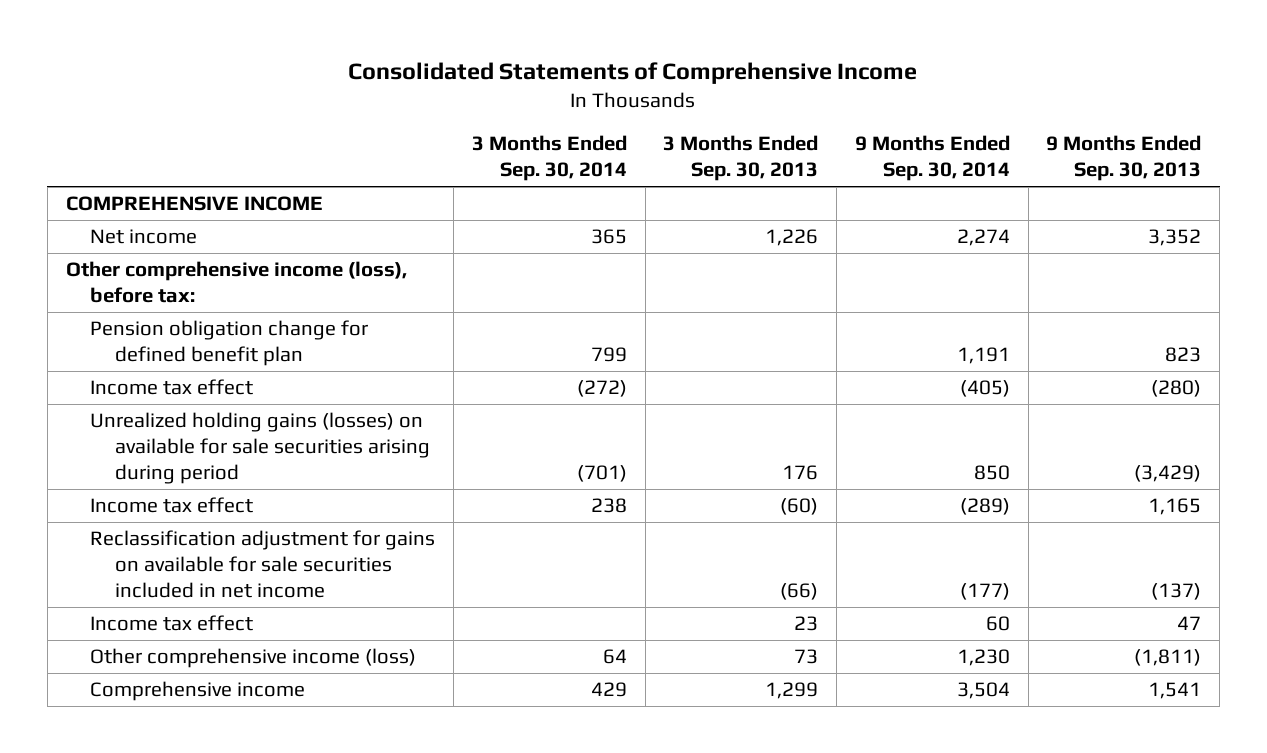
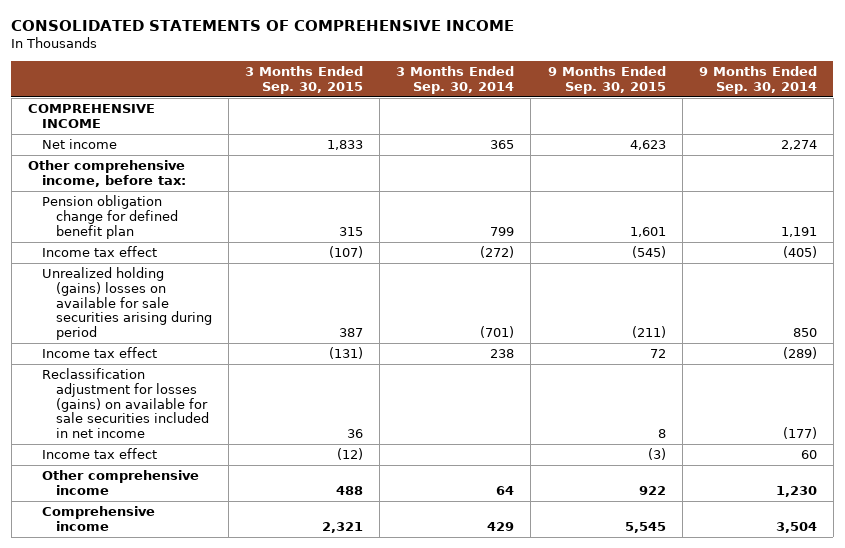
[348,62,918,85] Consolidated Statements of Comprehensive Income -> [11,20,515,32] CONSOLIDATED STATEMENTS OF COMPREHENSIVE INCOME
[663,135,819,182] 3 Months Ended Sep. 30, 2013 -> none
[1046,135,1202,182] 9 Months Ended Sep. 30, 2013 -> none
none -> [245,66,364,94] 3 Months Ended Sep. 30, 2015
none -> [547,66,666,94] 9 Months Ended Sep. 30, 2015
[65,261,407,304] Other comprehensive income (loss), before tax: -> [27,160,186,187] Other comprehensive income, before tax:
[90,412,431,485] Unrealized holding gains (losses) on available for sale securities arising during period -> [41,267,212,340] Unrealized holding (gains) losses on available for sale securities arising during period
[90,530,436,599] Reclassification adjustment for gains on available for sale securities included in net income -> [41,368,209,438] Reclassification adjustment for losses (gains) on available for sale securities included in net income
[90,648,417,669] Other comprehensive income (loss) -> [41,470,199,495] Other comprehensive income

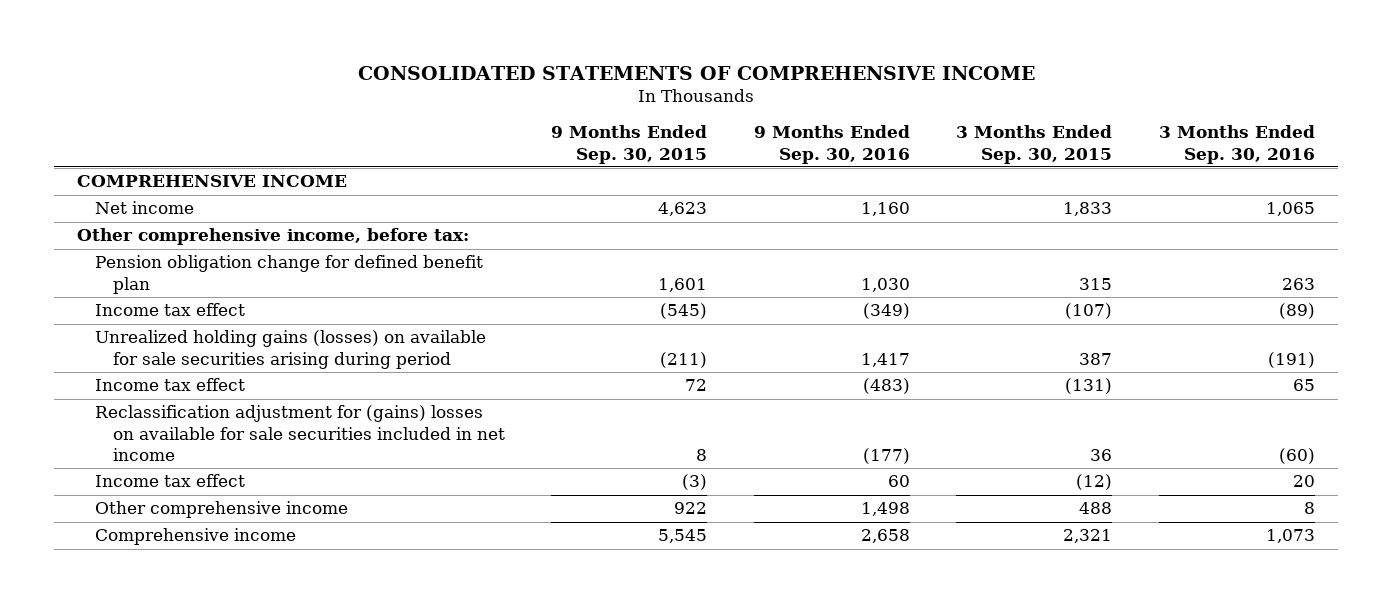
[396,66,515,94] 3 Months Ended Sep. 30, 2014 -> none
[698,66,817,94] 9 Months Ended Sep. 30, 2014 -> none
none -> [753,125,910,164] 9 Months Ended Sep. 30, 2016
none -> [1158,125,1315,164] 3 Months Ended Sep. 30, 2016
[41,267,212,340] Unrealized holding (gains) losses on available for sale securities arising during period -> [94,330,486,369] Unrealized holding gains (losses) on available for sale securities arising during period
[41,368,209,438] Reclassification adjustment for losses (gains) on available for sale securities included in net income -> [94,405,505,462] Reclassification adjustment for (gains) losses on available for sale securities included in net income

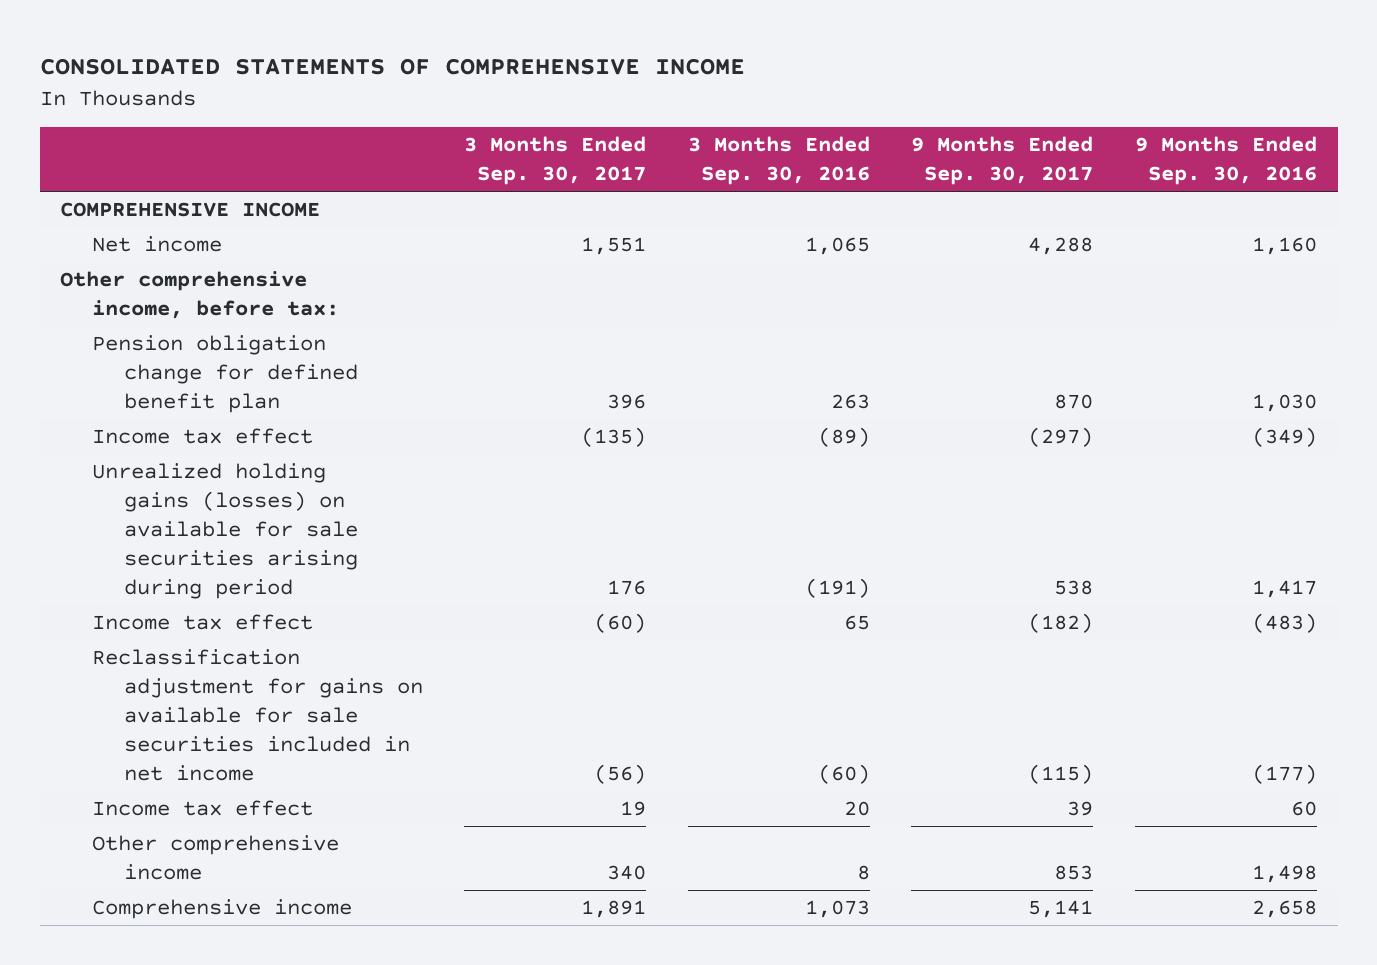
[551,125,708,164] 9 Months Ended Sep. 30, 2015 -> none
[956,125,1113,164] 3 Months Ended Sep. 30, 2015 -> none
none -> [464,136,647,186] 3 Months Ended Sep. 30, 2017
none -> [911,136,1094,186] 9 Months Ended Sep. 30, 2017
[94,405,505,462] Reclassification adjustment for (gains) losses on available for sale securities included in net income -> [92,649,423,781] Reclassification adjustment for gains on available for sale securities included in net income

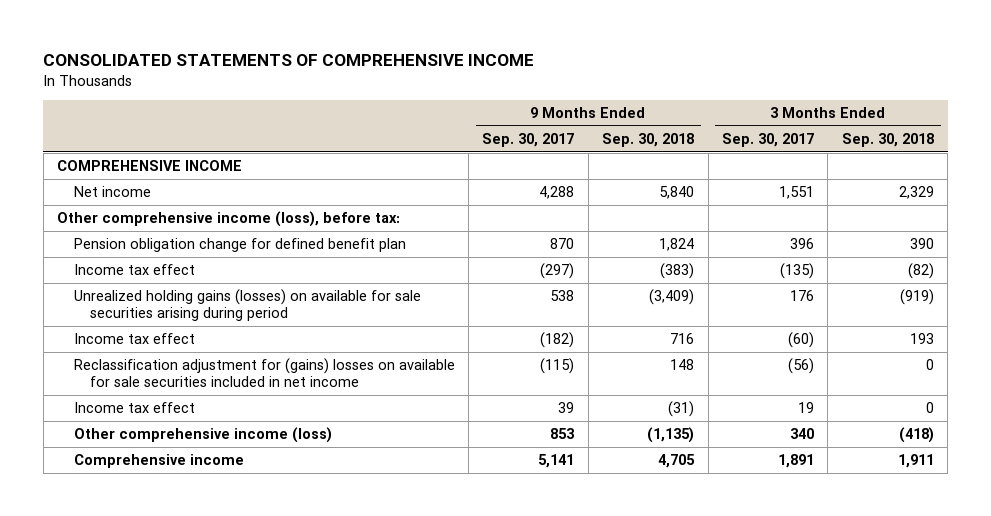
[687,136,870,186] 3 Months Ended Sep. 30, 2016 -> none
[1134,136,1317,186] 9 Months Ended Sep. 30, 2016 -> none
none -> [602,132,695,147] Sep. 30, 2018
none -> [841,132,934,147] Sep. 30, 2018
[60,271,340,320] Other comprehensive income, before tax: -> [57,211,401,228] Other comprehensive income (loss), before tax:
[92,649,423,781] Reclassification adjustment for gains on available for sale securities included in net income -> [73,358,455,388] Reclassification adjustment for (gains) losses on available for sale securities included in net income
[92,835,340,881] Other comprehensive income -> [73,427,332,444] Other comprehensive income (loss)

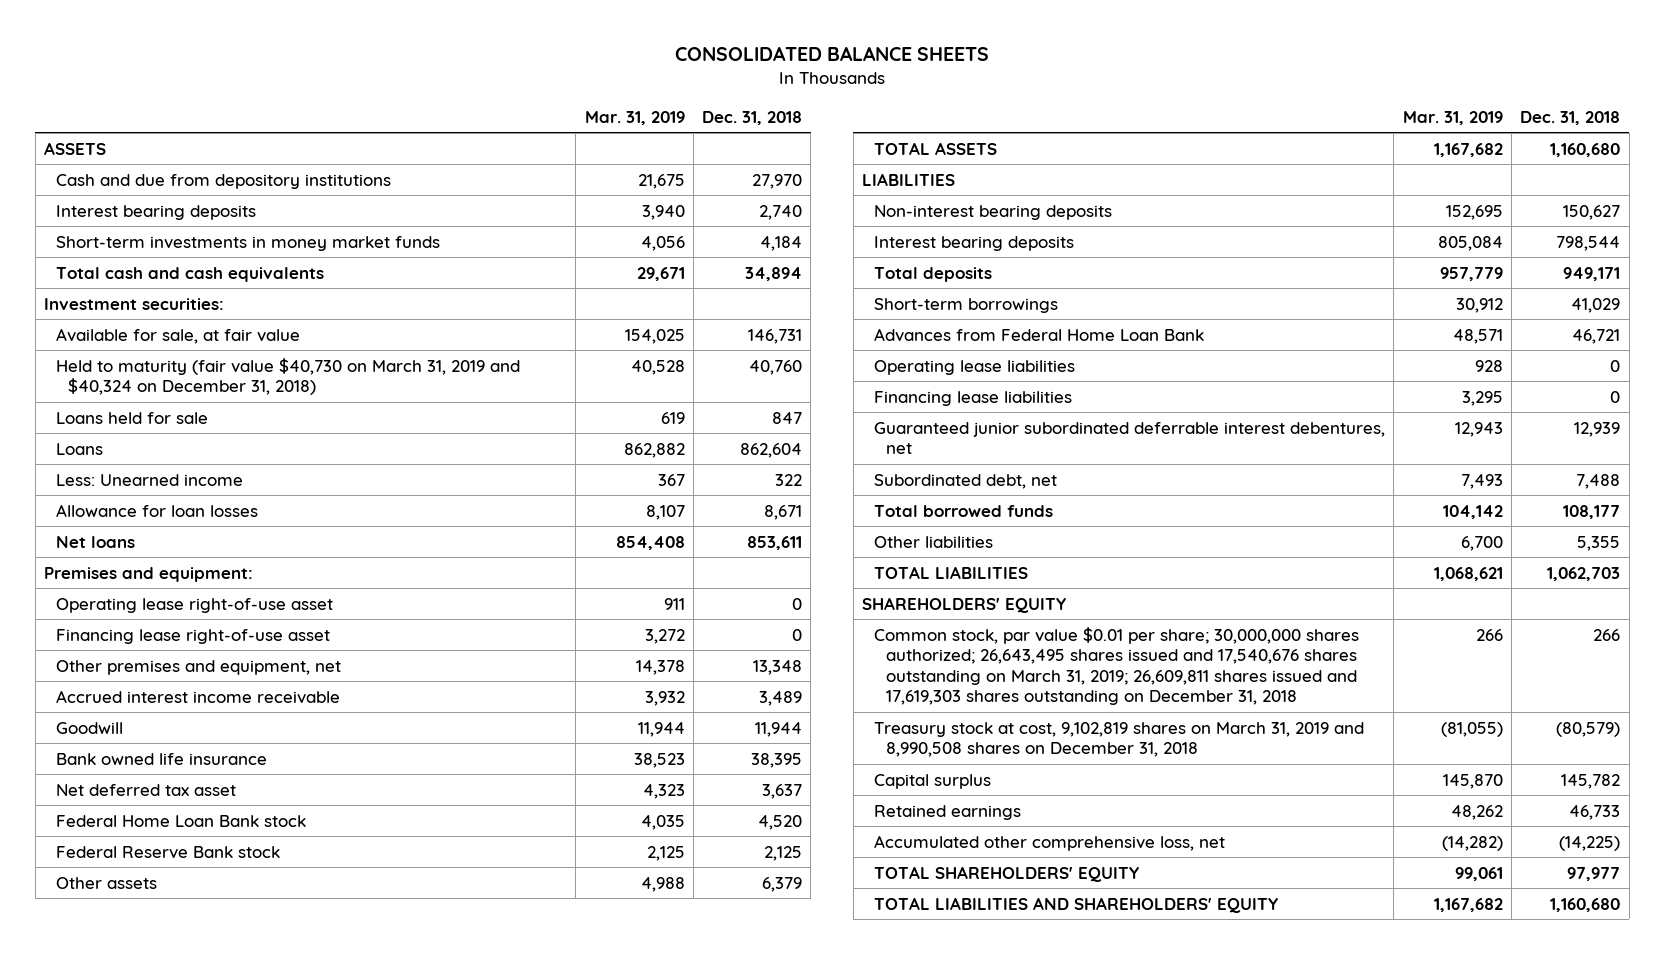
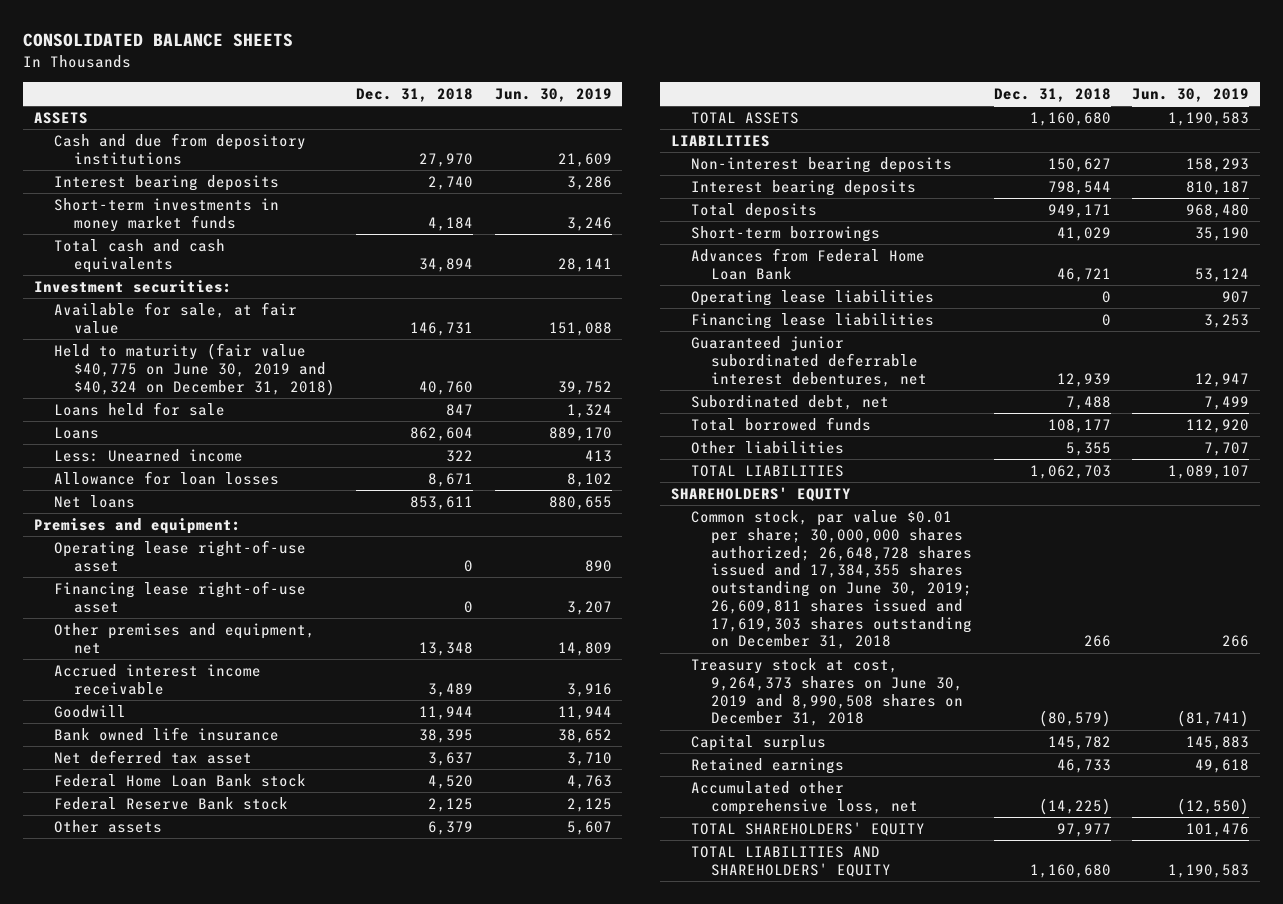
[584,110,685,125] Mar. 31, 2019 -> none
none -> [494,88,612,103] Jun. 30, 2019
[56,357,521,396] Held to maturity (fair value $40,730 on March 31, 2019 and $40,324 on December 31, 2018) -> [53,343,335,396] Held to maturity (fair value $40,775 on June 30, 2019 and $40,324 on December 31, 2018)
[874,626,1360,705] Common stock, par value $0.01 per share; 30,000,000 shares authorized; 26,643,495 shares issued and 17,540,676 shares outstanding on March 31, 2019; 26,609,811 shares issued and 17,619,303 shares outstanding on December 31, 2018 -> [691,510,973,650] Common stock, par value $0.01 per share; 30,000,000 shares authorized; 26,648,728 shares issued and 17,384,355 shares outstanding on June 30, 2019; 26,609,811 shares issued and 17,619,303 shares outstanding on December 31, 2018
[874,721,1365,758] Treasury stock at cost, 9,102,819 shares on March 31, 2019 and 8,990,508 shares on December 31, 2018 -> [691,658,964,727] Treasury stock at cost, 9,264,373 shares on June 30, 2019 and 8,990,508 shares on December 31, 2018

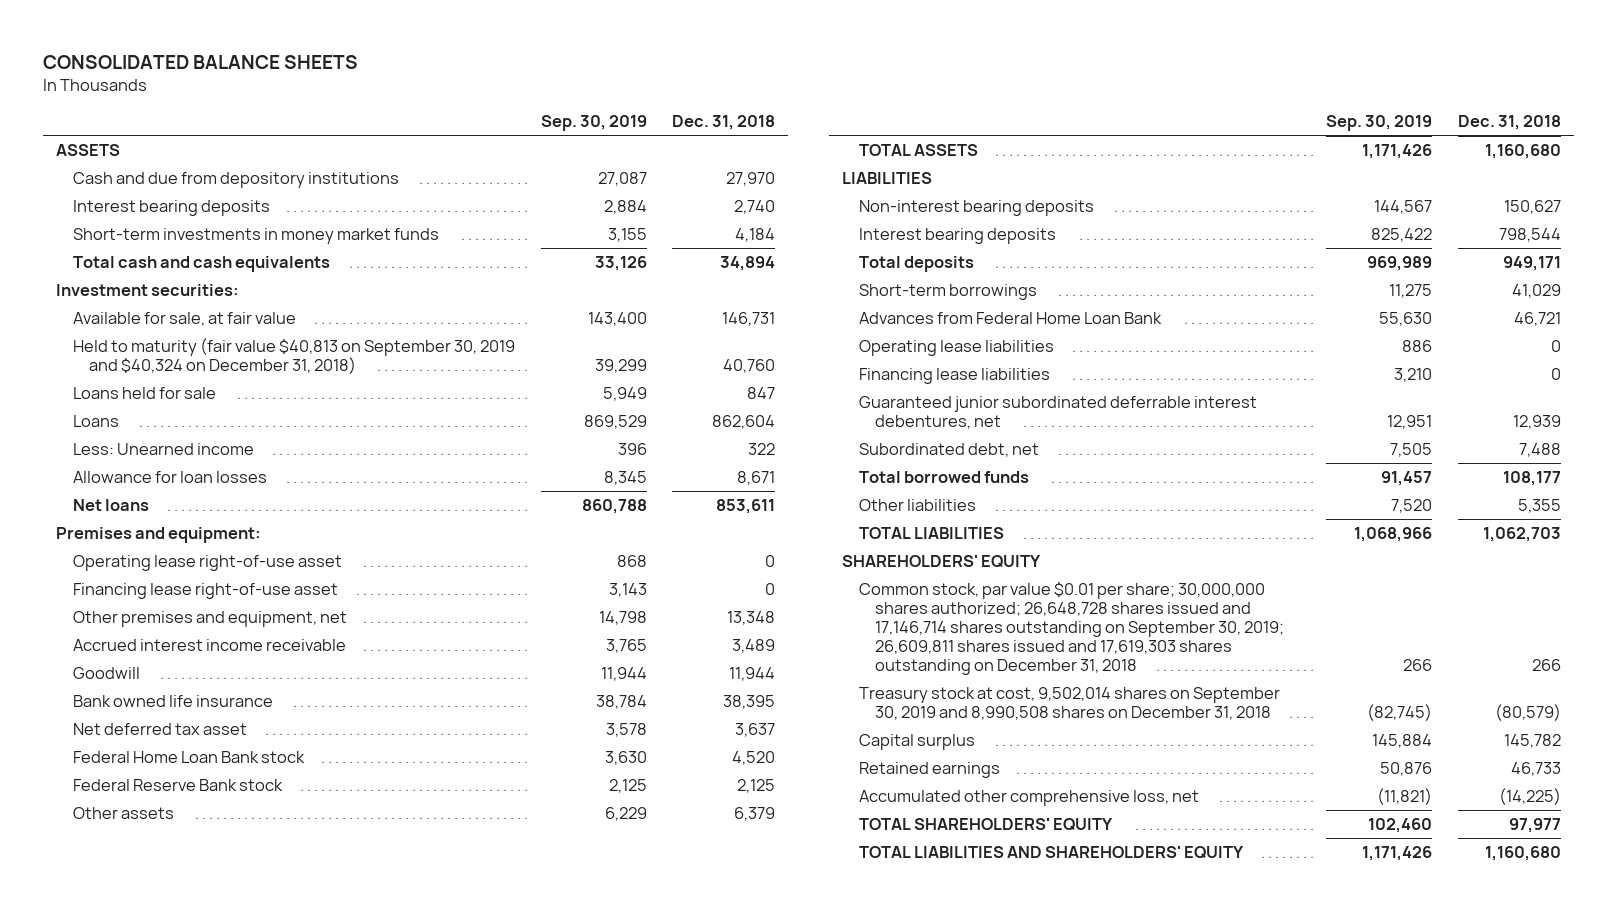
[494,88,612,103] Jun. 30, 2019 -> none
none -> [540,115,647,132] Sep. 30, 2019
[53,343,335,396] Held to maturity (fair value $40,775 on June 30, 2019 and $40,324 on December 31, 2018) -> [72,338,515,374] Held to maturity (fair value $40,813 on September 30, 2019 and $40,324 on December 31, 2018)
[691,510,973,650] Common stock, par value $0.01 per share; 30,000,000 shares authorized; 26,648,728 shares issued and 17,384,355 shares outstanding on June 30, 2019; 26,609,811 shares issued and 17,619,303 shares outstanding on December 31, 2018 -> [858,582,1285,675] Common stock, par value $0.01 per share; 30,000,000 shares authorized; 26,648,728 shares issued and 17,146,714 shares outstanding on September 30, 2019; 26,609,811 shares issued and 17,619,303 shares outstanding on December 31, 2018
[691,658,964,727] Treasury stock at cost, 9,264,373 shares on June 30, 2019 and 8,990,508 shares on December 31, 2018 -> [858,687,1280,720] Treasury stock at cost, 9,502,014 shares on September 30, 2019 and 8,990,508 shares on December 31, 2018

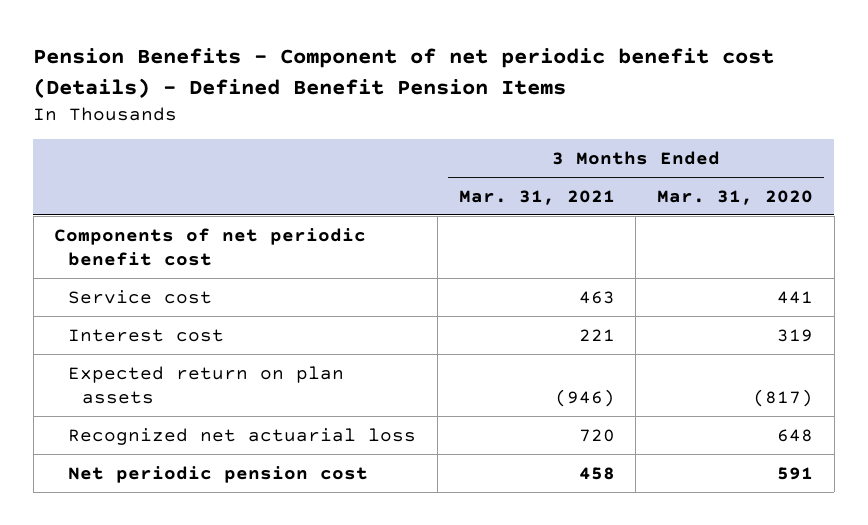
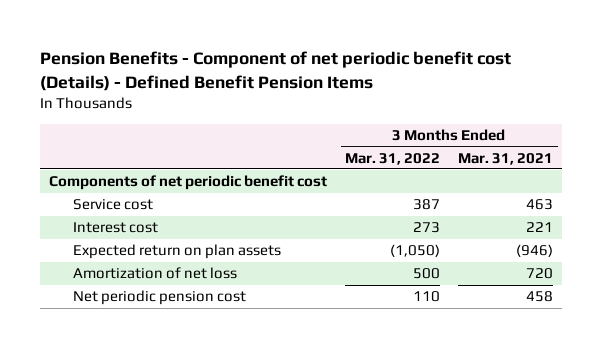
[657,189,814,205] Mar. 31, 2020 -> none
none -> [345,152,441,165] Mar. 31, 2022
[68,427,417,445] Recognized net actuarial loss -> [73,267,238,280] Amortization of net loss

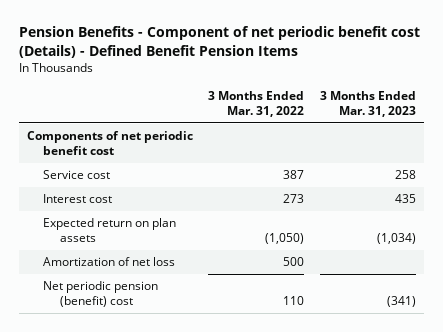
[458,152,554,165] Mar. 31, 2021 -> none
none -> [319,90,416,117] 3 Months Ended Mar. 31, 2023
[73,290,247,306] Net periodic pension cost -> [43,281,159,308] Net periodic pension (benefit) cost

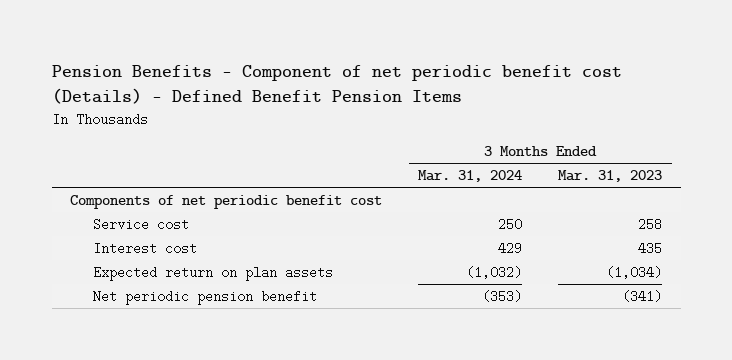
[208,90,305,117] 3 Months Ended Mar. 31, 2022 -> none
none -> [418,170,523,183] Mar. 31, 2024
[43,257,176,267] Amortization of net loss -> none
[43,281,159,308] Net periodic pension (benefit) cost -> [93,289,318,305] Net periodic pension benefit

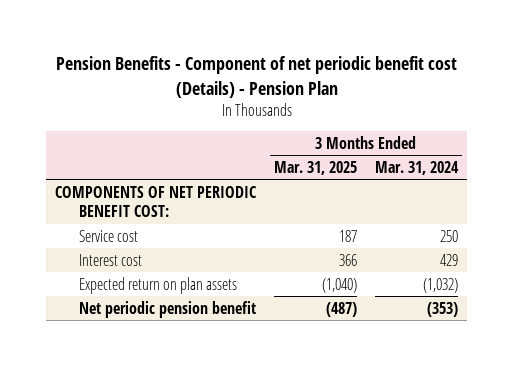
[51,64,622,104] Pension Benefits - Component of net periodic benefit cost (Details) - Defined Benefit Pension Items -> [55,56,457,98] Pension Benefits - Component of net periodic benefit cost (Details) - Pension Plan
[558,170,663,183] Mar. 31, 2023 -> none
none -> [274,160,358,175] Mar. 31, 2025
[69,194,382,209] Components of net periodic benefit cost -> [55,185,258,218] COMPONENTS OF NET PERIODIC BENEFIT COST:

